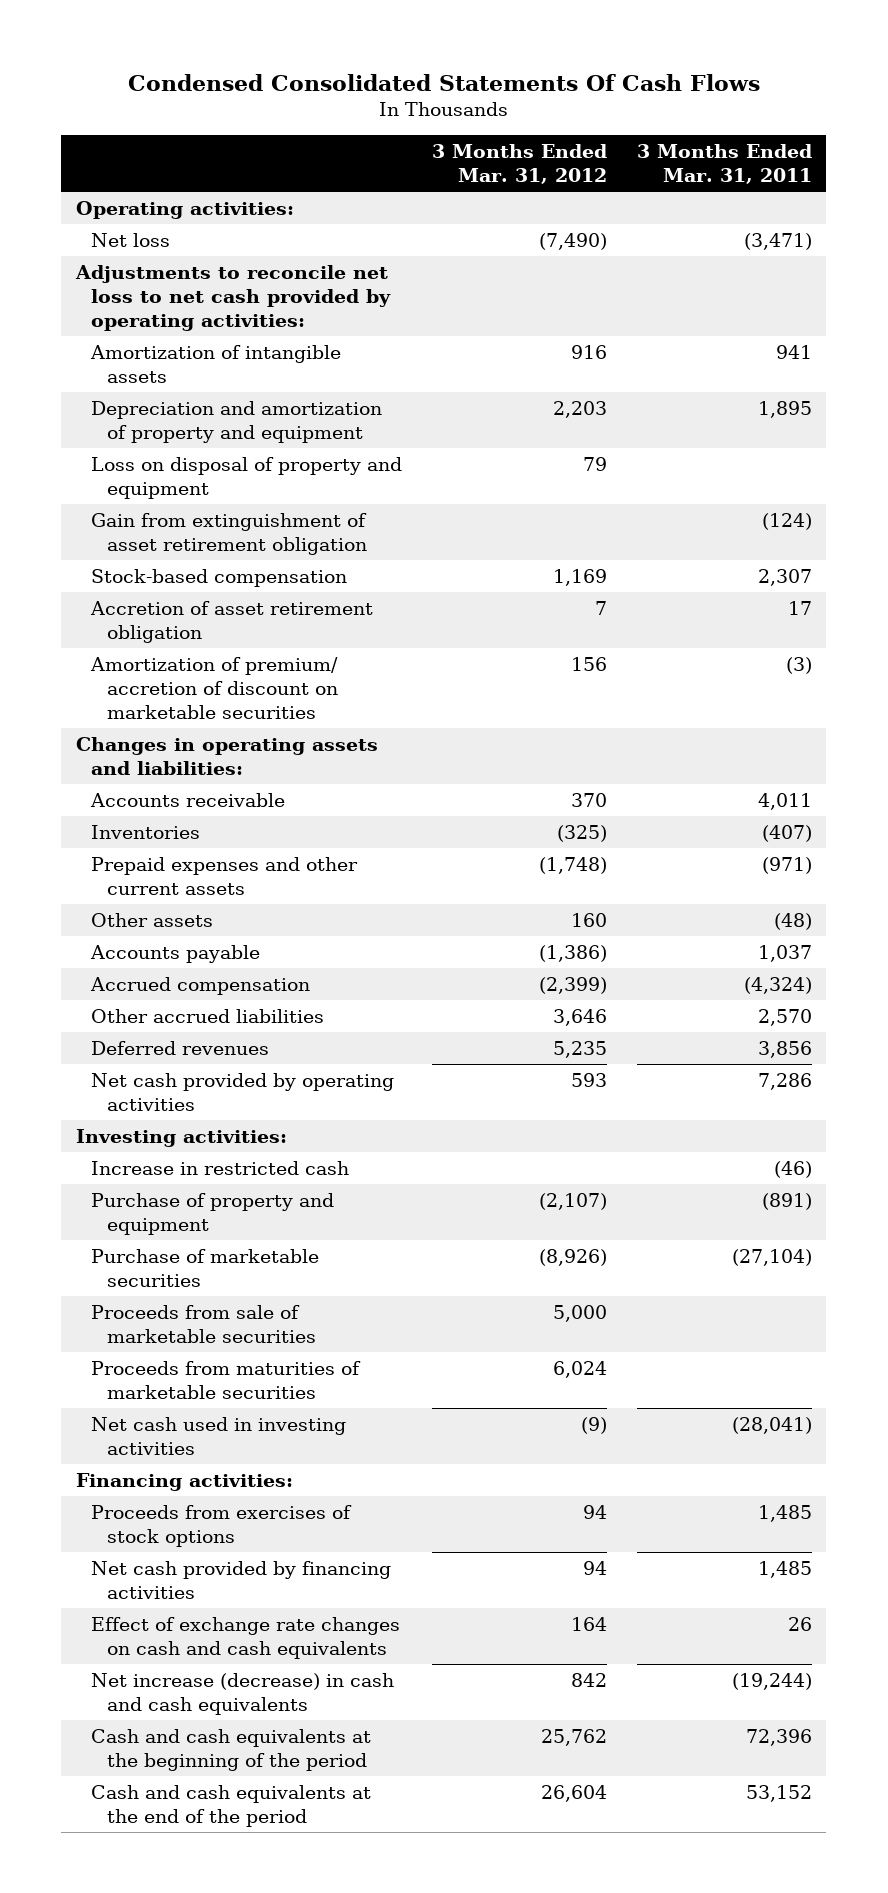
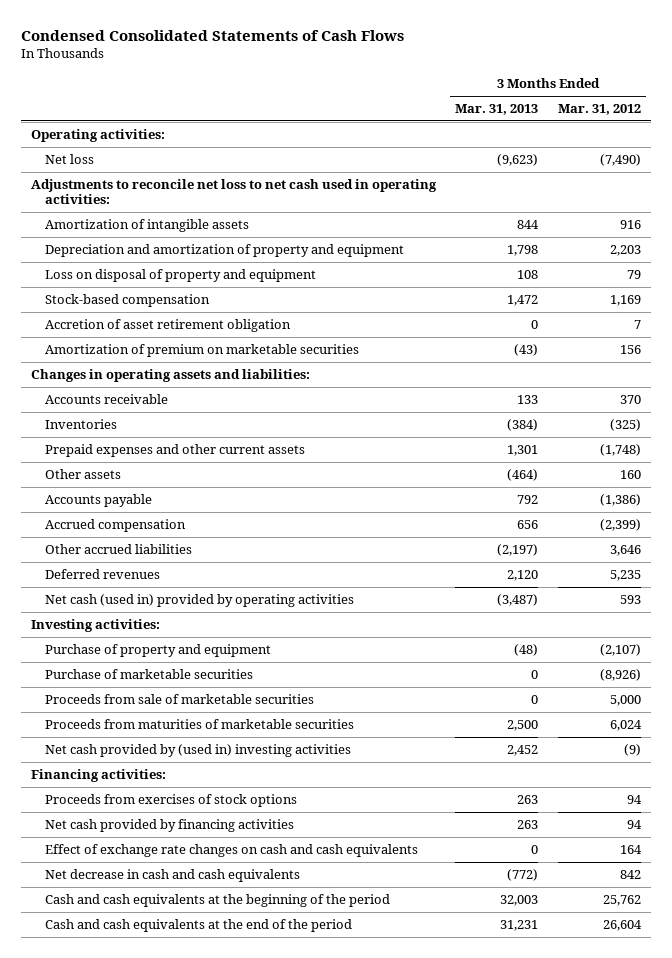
[127,73,760,91] Condensed Consolidated Statements Of Cash Flows -> [20,29,404,41] Condensed Consolidated Statements of Cash Flows
[636,144,812,185] 3 Months Ended Mar. 31, 2011 -> none
none -> [455,104,539,116] Mar. 31, 2013
[75,265,392,331] Adjustments to reconcile net loss to net cash provided by operating activities: -> [30,179,437,205] Adjustments to reconcile net loss to net cash used in operating activities:
[91,513,368,555] Gain from extinguishment of asset retirement obligation -> none
[90,657,339,719] Amortization of premium/ accretion of discount on marketable securities -> [44,344,359,358] Amortization of premium on marketable securities
[91,1073,395,1111] Net cash provided by operating activities -> [44,594,354,608] Net cash (used in) provided by operating activities
[91,1161,350,1176] Increase in restricted cash -> none
[91,1417,347,1455] Net cash used in investing activities -> [44,744,351,758] Net cash provided by (used in) investing activities
[91,1673,395,1715] Net increase (decrease) in cash and cash equivalents -> [44,869,300,883] Net decrease in cash and cash equivalents

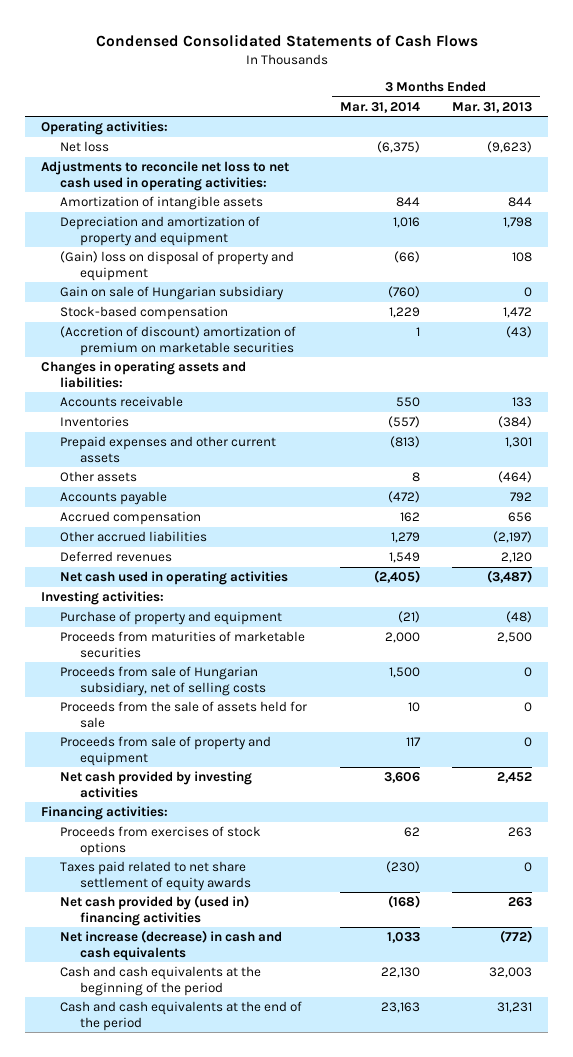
[558,104,642,116] Mar. 31, 2012 -> none
none -> [339,101,420,113] Mar. 31, 2014
[44,269,316,283] Loss on disposal of property and equipment -> [60,250,295,281] (Gain) loss on disposal of property and equipment
none -> [60,285,285,300] Gain on sale of Hungarian subsidiary
[44,319,291,333] Accretion of asset retirement obligation -> none
[44,344,359,358] Amortization of premium on marketable securities -> [60,325,297,356] (Accretion of discount) amortization of premium on marketable securities
[44,594,354,608] Net cash (used in) provided by operating activities -> [60,570,289,585] Net cash used in operating activities
[44,669,253,680] Purchase of marketable securities -> none
[44,694,314,705] Proceeds from sale of marketable securities -> none
none -> [60,665,266,696] Proceeds from sale of Hungarian subsidiary, net of selling costs
none -> [60,700,308,728] Proceeds from the sale of assets held for sale
none -> [60,735,272,766] Proceeds from sale of property and equipment
[44,744,351,758] Net cash provided by (used in) investing activities -> [60,770,253,798] Net cash provided by investing activities
[44,844,418,858] Effect of exchange rate changes on cash and cash equivalents -> none
none -> [60,860,251,891] Taxes paid related to net share settlement of equity awards
[44,819,294,833] Net cash provided by financing activities -> [60,894,250,926] Net cash provided by (used in) financing activities
[44,869,300,883] Net decrease in cash and cash equivalents -> [60,929,283,961] Net increase (decrease) in cash and cash equivalents

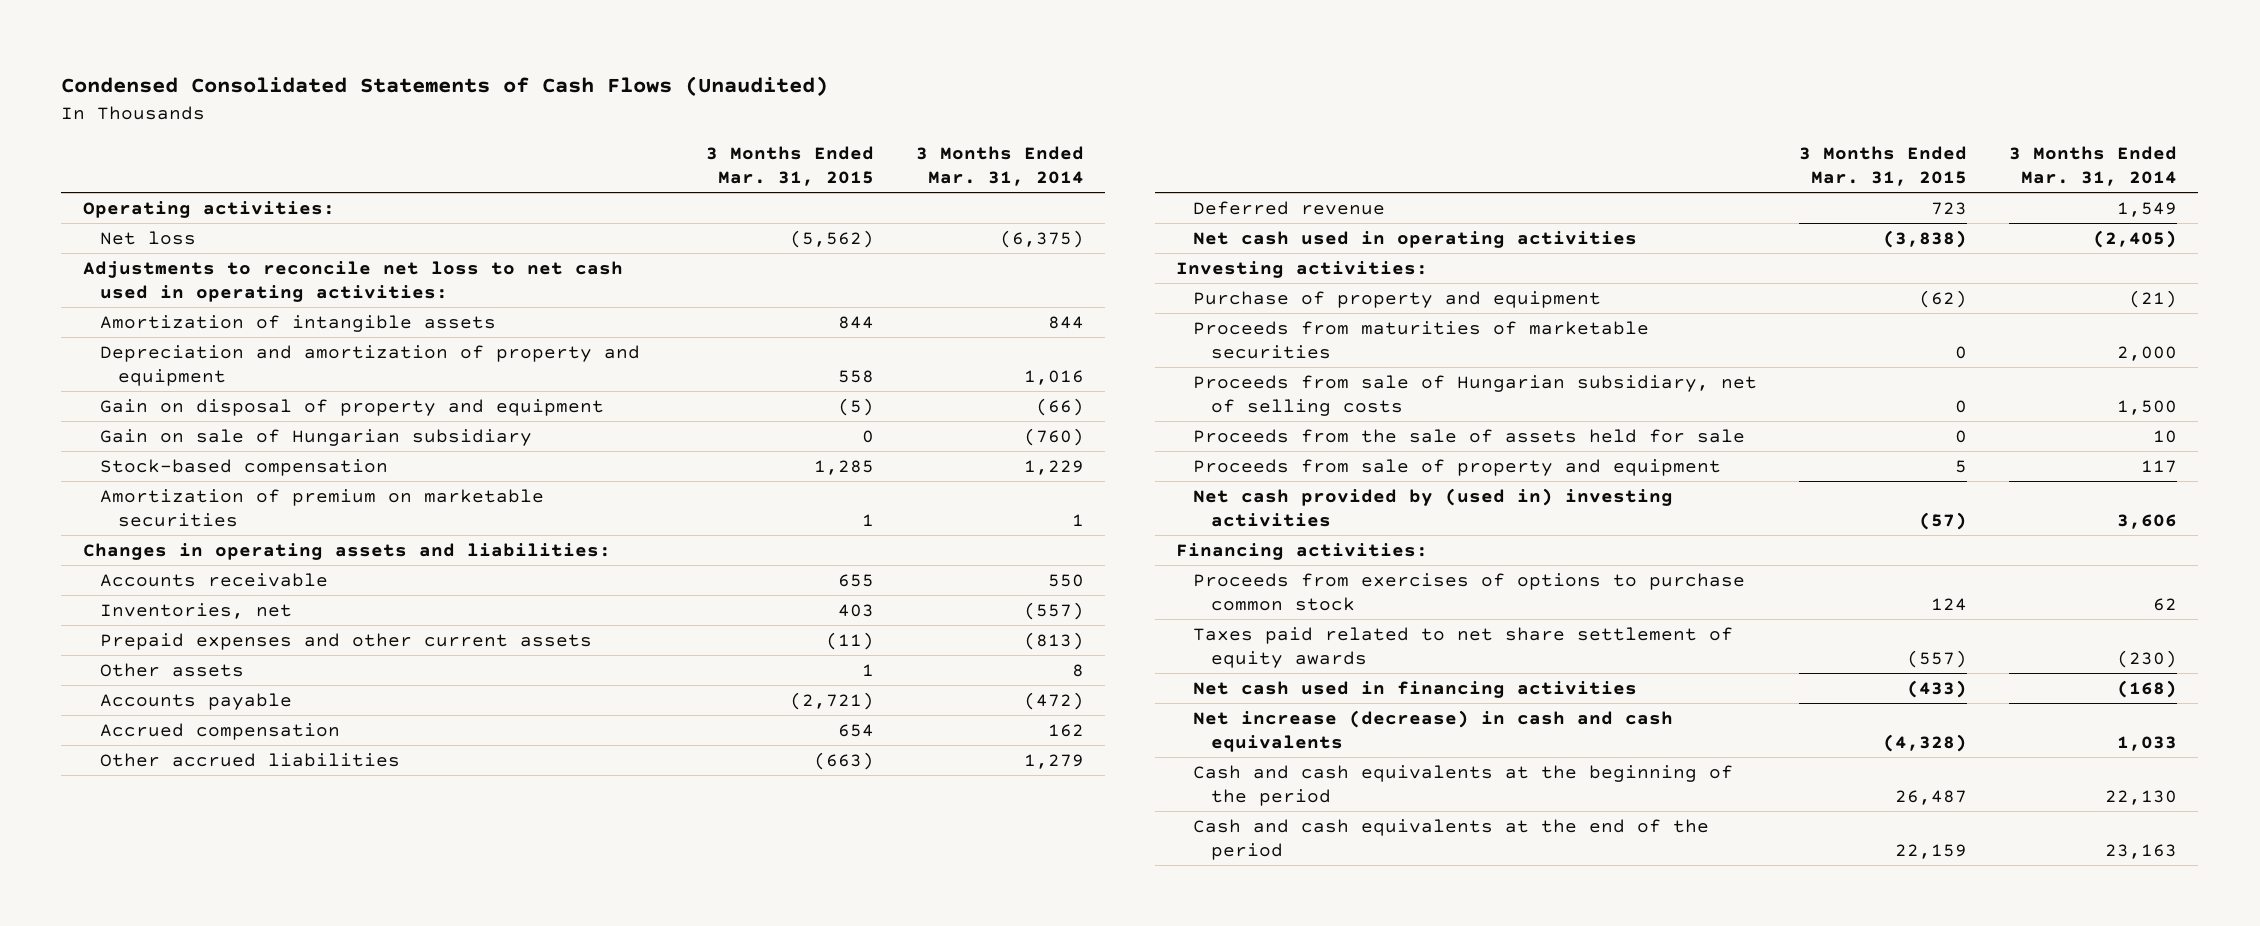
[95,33,478,47] Condensed Consolidated Statements of Cash Flows -> [61,76,829,97] Condensed Consolidated Statements of Cash Flows (Unaudited)
[452,101,533,113] Mar. 31, 2013 -> none
none -> [706,146,875,187] 3 Months Ended Mar. 31, 2015
[60,250,295,281] (Gain) loss on disposal of property and equipment -> [100,398,605,416] Gain on disposal of property and equipment
[60,325,297,356] (Accretion of discount) amortization of premium on marketable securities -> [100,488,545,527] Amortization of premium on marketable securities
[60,415,130,427] Inventories -> [100,602,293,619] Inventories, net
[60,550,173,562] Deferred revenues -> [1193,200,1386,215] Deferred revenue
[60,770,253,798] Net cash provided by investing activities -> [1193,487,1674,527] Net cash provided by (used in) investing activities
[60,825,262,856] Proceeds from exercises of stock options -> [1193,572,1746,611] Proceeds from exercises of options to purchase common stock
[60,894,250,926] Net cash provided by (used in) financing activities -> [1193,680,1638,698] Net cash used in financing activities

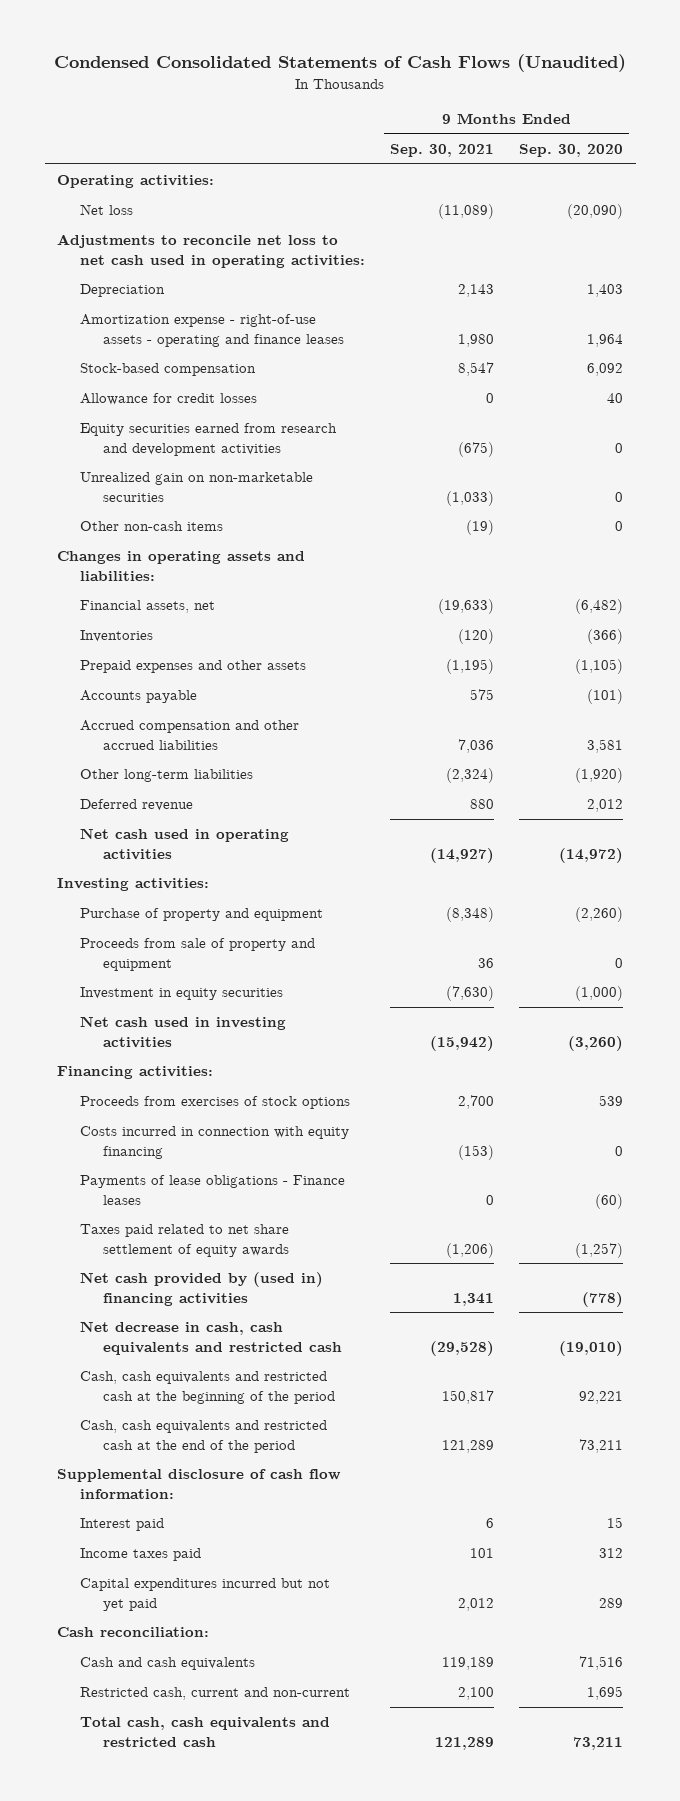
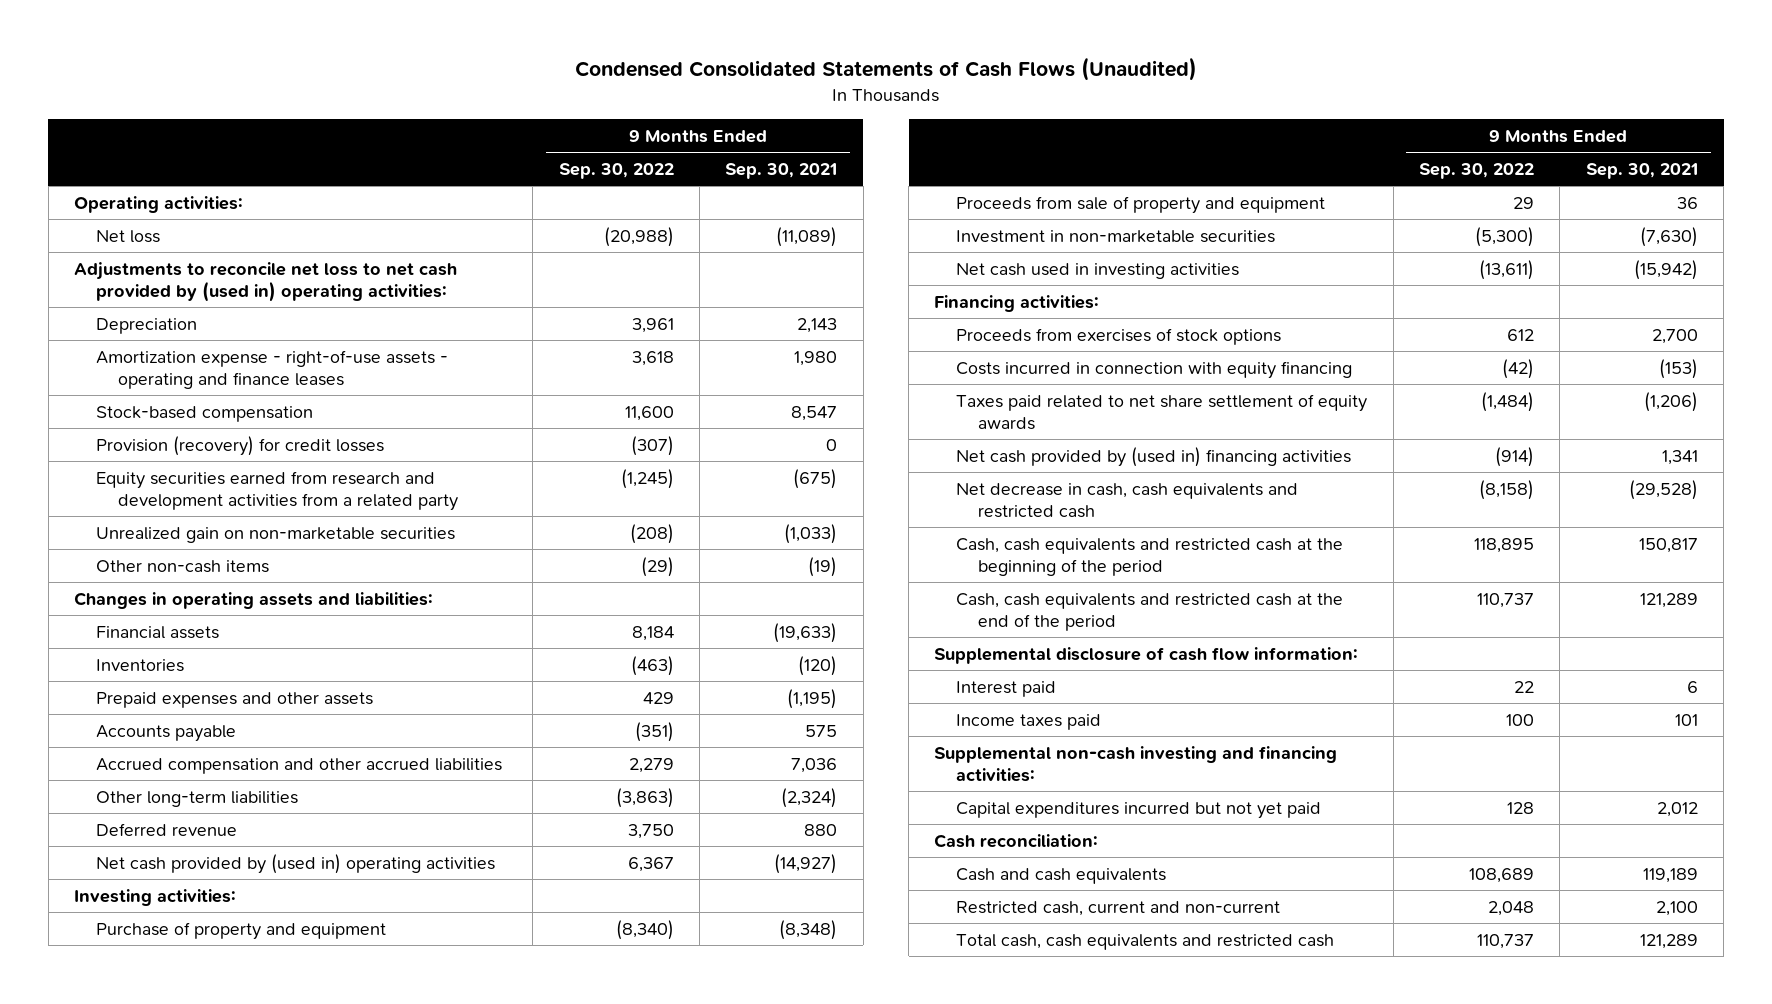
[519,144,624,158] Sep. 30, 2020 -> none
none -> [558,162,674,179] Sep. 30, 2022
[57,234,366,268] Adjustments to reconcile net loss to net cash used in operating activities: -> [74,261,458,302] Adjustments to reconcile net loss to net cash provided by (used in) operating activities:
[80,393,258,406] Allowance for credit losses -> [95,435,384,456] Provision (recovery) for credit losses
[80,423,338,456] Equity securities earned from research and development activities -> [95,470,458,511] Equity securities earned from research and development activities from a related party
[80,600,216,614] Financial assets, net -> [95,625,219,639] Financial assets
[80,828,290,860] Net cash used in operating activities -> [95,853,495,874] Net cash provided by (used in) operating activities
[80,987,284,1001] Investment in equity securities -> [956,229,1276,243] Investment in non-marketable securities
[80,1175,346,1205] Payments of lease obligations - Finance leases -> none
none -> [934,745,1338,782] Supplemental non-cash investing and financing activities:

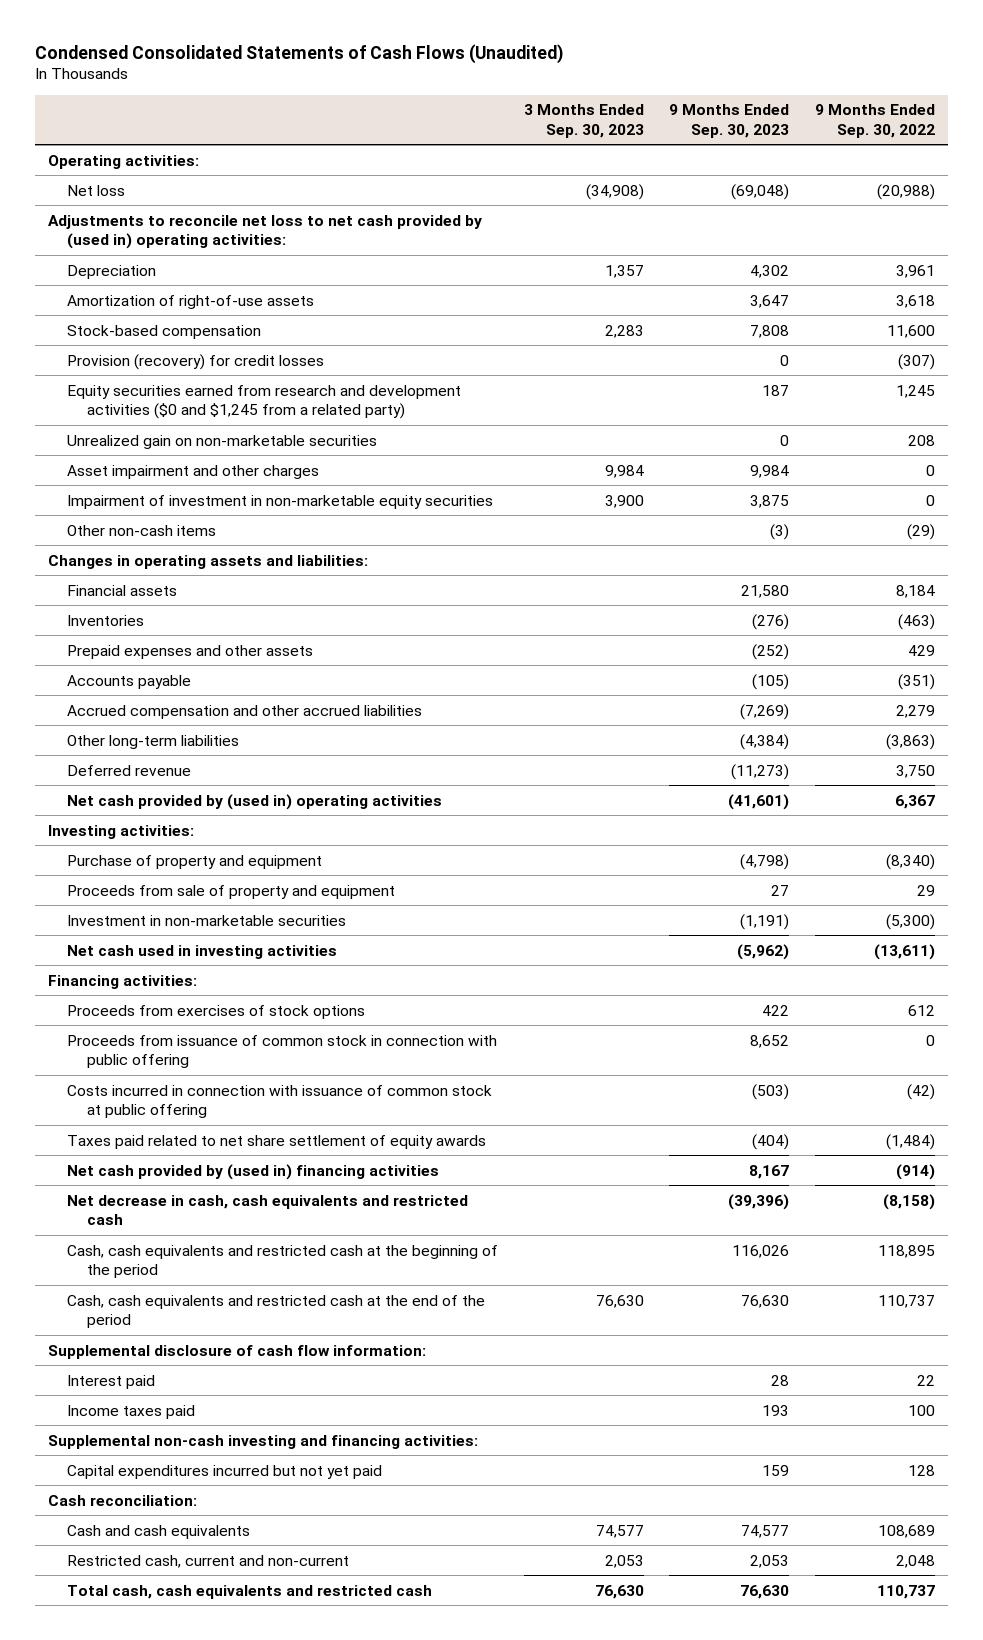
[725,162,838,179] Sep. 30, 2021 -> none
none -> [523,104,644,138] 3 Months Ended Sep. 30, 2023
none -> [669,104,790,138] 9 Months Ended Sep. 30, 2023
[95,349,448,389] Amortization expense - right-of-use assets - operating and finance leases -> [67,294,315,309] Amortization of right-of-use assets
[95,470,458,511] Equity securities earned from research and development activities from a related party -> [67,384,462,419] Equity securities earned from research and development activities ($0 and $1,245 from a related party)
[620,468,674,489] (1,245) -> [895,384,935,398] 1,245
[629,523,674,544] (208) -> [907,434,935,446] 208
none -> [67,464,320,479] Asset impairment and other charges
none -> [67,494,494,509] Impairment of investment in non-marketable equity securities
none -> [67,1034,498,1068] Proceeds from issuance of common stock in connection with public offering
[956,360,1353,379] Costs incurred in connection with equity financing -> [67,1084,493,1118] Costs incurred in connection with issuance of common stock at public offering

